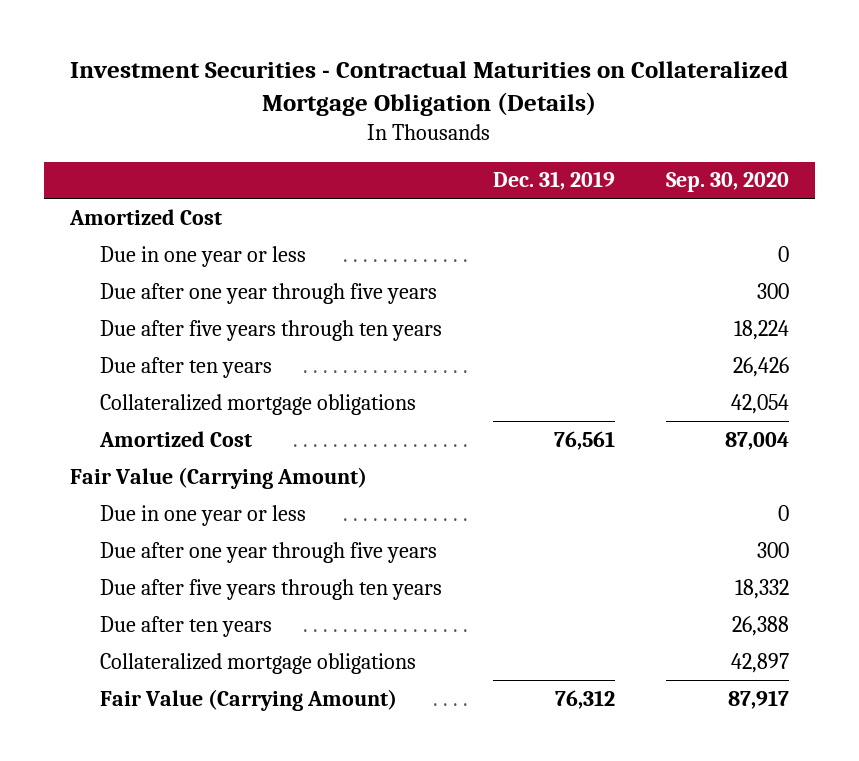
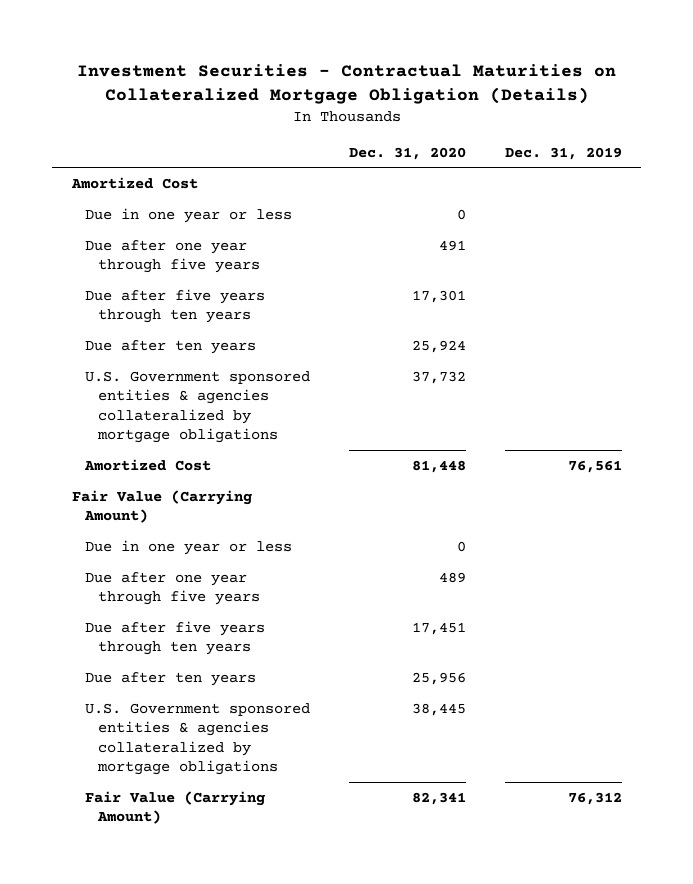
[666,172,790,193] Sep. 30, 2020 -> none
none -> [348,146,466,160] Dec. 31, 2020
[100,393,417,415] Collateralized mortgage obligations -> [84,370,310,444] U.S. Government sponsored entities & agencies collateralized by mortgage obligations
[100,652,417,674] Collateralized mortgage obligations -> [84,702,310,776] U.S. Government sponsored entities & agencies collateralized by mortgage obligations

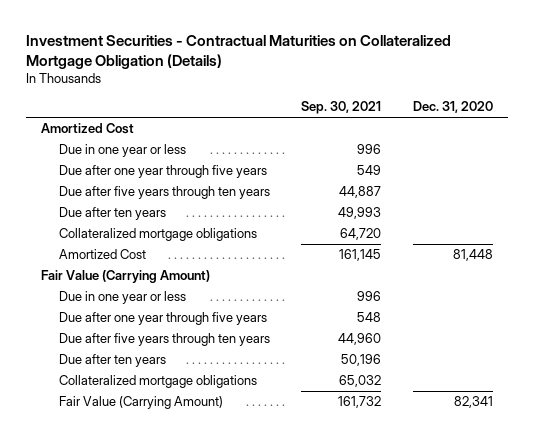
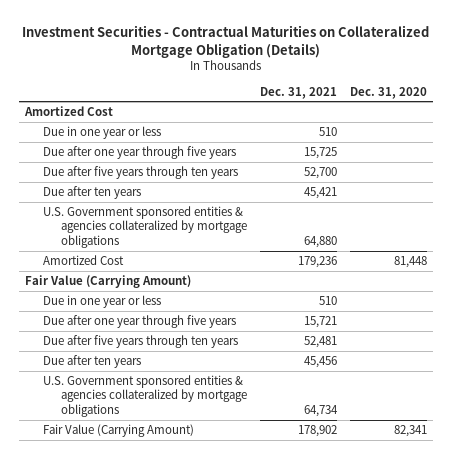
[301,101,382,115] Sep. 30, 2021 -> none
none -> [259,86,337,99] Dec. 31, 2021
[58,228,257,242] Collateralized mortgage obligations -> [43,206,248,248] U.S. Government sponsored entities & agencies collateralized by mortgage obligations
[58,375,257,389] Collateralized mortgage obligations -> [43,375,248,417] U.S. Government sponsored entities & agencies collateralized by mortgage obligations

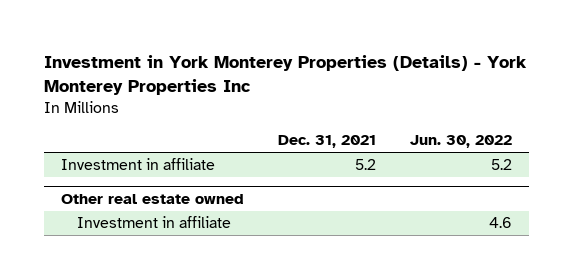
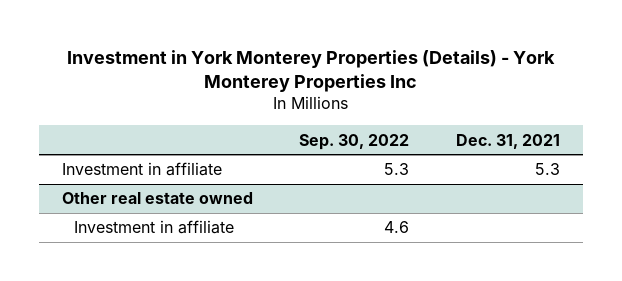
[409,135,512,149] Jun. 30, 2022 -> none
none -> [299,133,410,150] Sep. 30, 2022
[354,159,376,171] 5.2 -> [534,163,560,176] 5.3

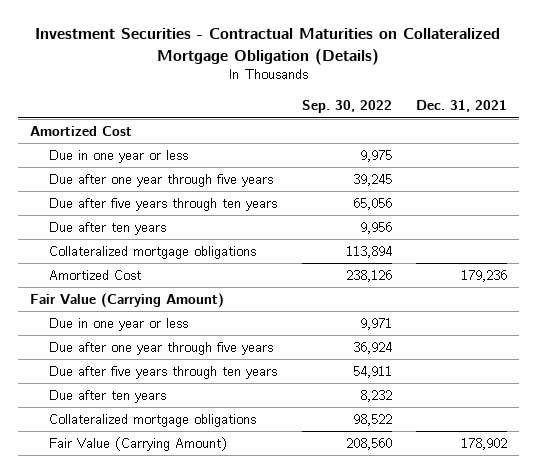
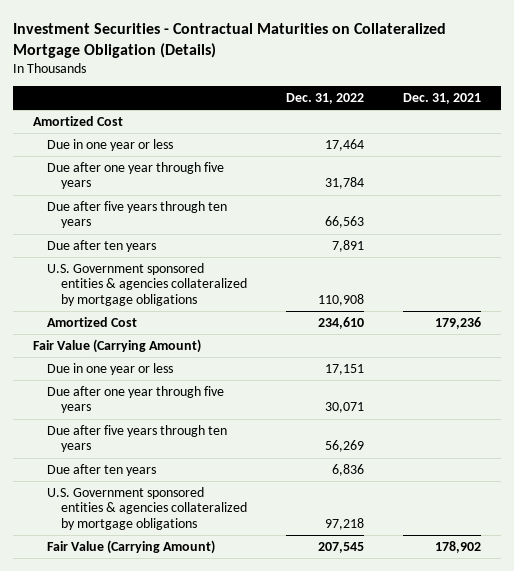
[301,100,392,114] Sep. 30, 2022 -> none
none -> [286,92,365,104] Dec. 31, 2022
[49,245,257,259] Collateralized mortgage obligations -> [47,262,248,307] U.S. Government sponsored entities & agencies collateralized by mortgage obligations
[49,413,257,427] Collateralized mortgage obligations -> [47,486,248,531] U.S. Government sponsored entities & agencies collateralized by mortgage obligations

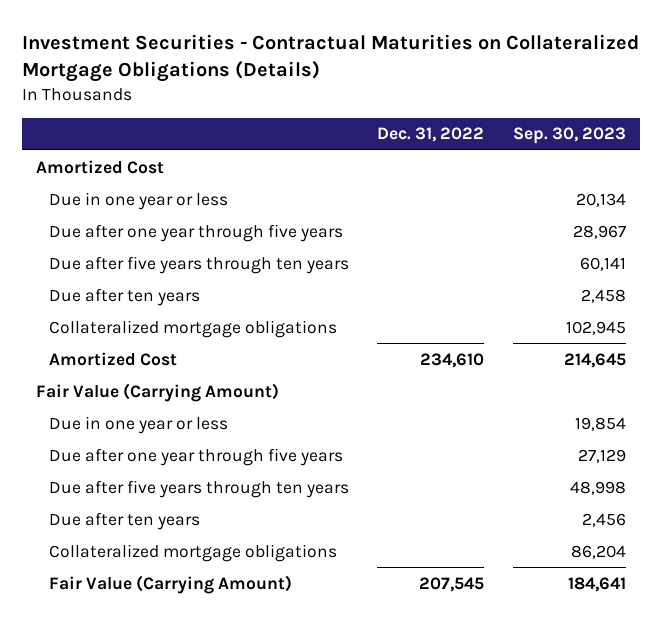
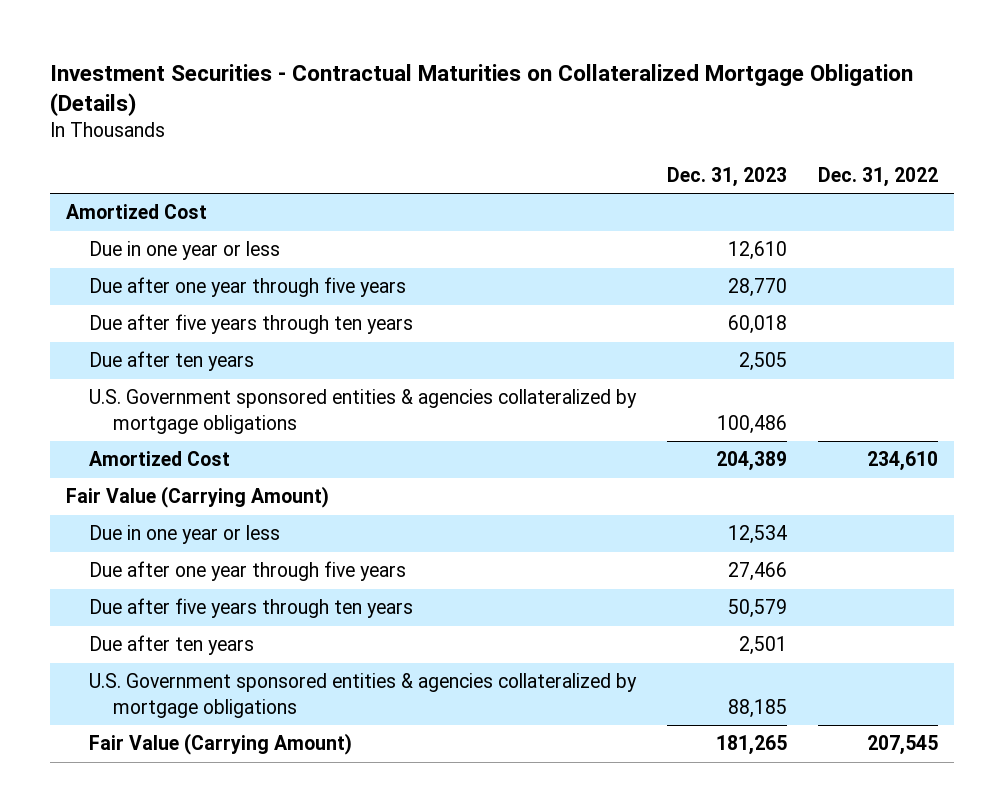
[22,34,640,83] Investment Securities - Contractual Maturities on Collateralized Mortgage Obligations (Details) -> [50,63,914,116] Investment Securities - Contractual Maturities on Collateralized Mortgage Obligation (Details)
[512,127,626,145] Sep. 30, 2023 -> none
none -> [667,166,788,187] Dec. 31, 2023
[49,319,338,338] Collateralized mortgage obligations -> [89,389,638,434] U.S. Government sponsored entities & agencies collateralized by mortgage obligations
[49,543,338,562] Collateralized mortgage obligations -> [89,673,638,718] U.S. Government sponsored entities & agencies collateralized by mortgage obligations

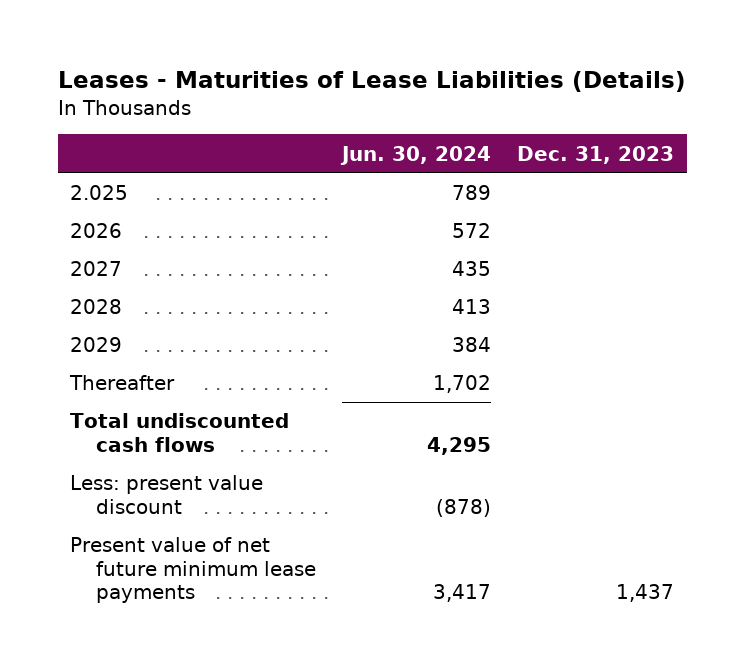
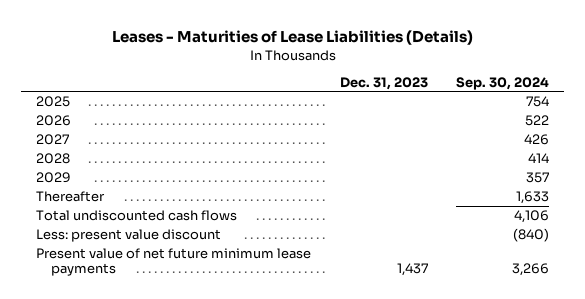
[340,145,492,165] Jun. 30, 2024 -> none
none -> [456,76,550,90] Sep. 30, 2024
[70,185,129,201] 2.025 -> [35,96,70,108] 2025

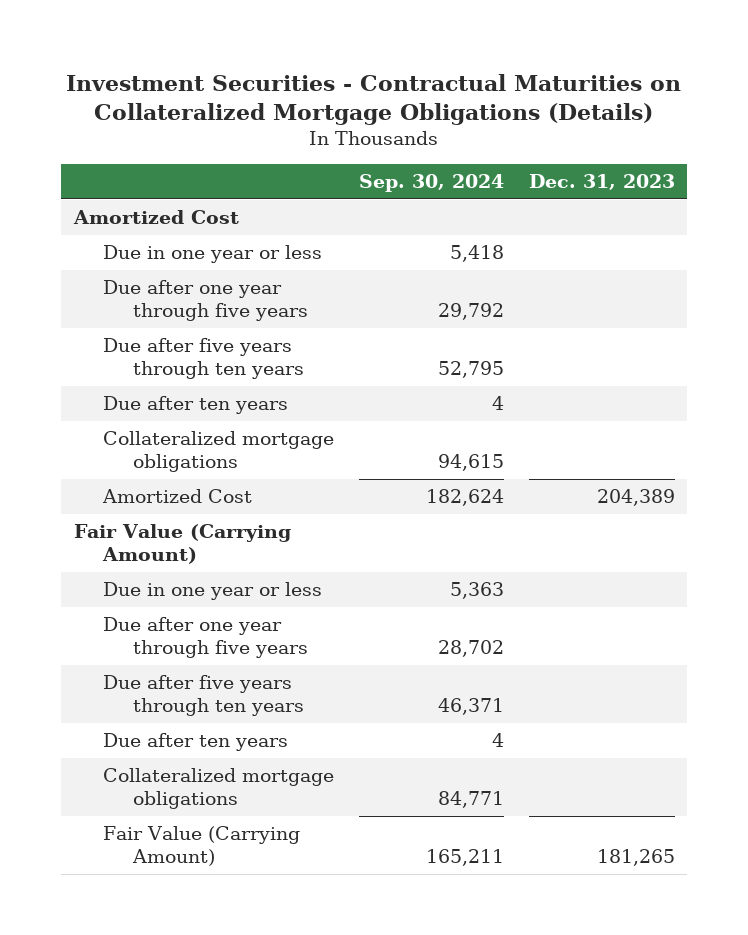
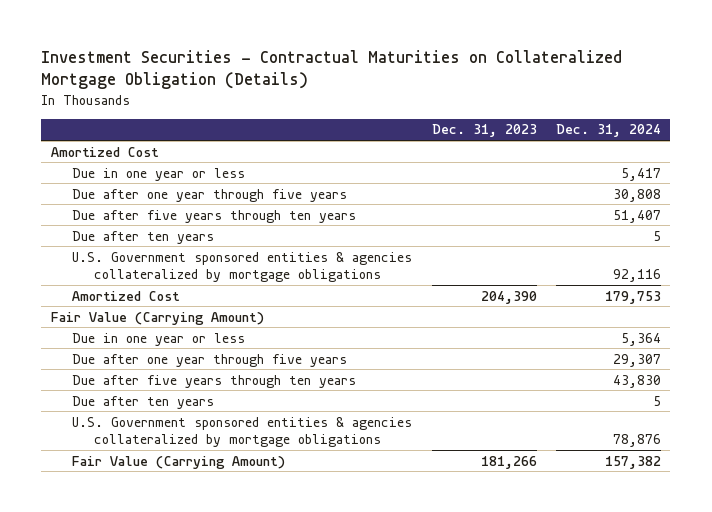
[66,73,682,125] Investment Securities - Contractual Maturities on Collateralized Mortgage Obligations (Details) -> [41,50,623,90] Investment Securities - Contractual Maturities on Collateralized Mortgage Obligation (Details)
[358,174,504,193] Sep. 30, 2024 -> none
none -> [555,124,661,138] Dec. 31, 2024
[103,431,335,473] Collateralized mortgage obligations -> [72,251,413,283] U.S. Government sponsored entities & agencies collateralized by mortgage obligations
[596,489,675,507] 204,389 -> [480,290,537,304] 204,390
[103,768,335,810] Collateralized mortgage obligations -> [72,416,413,448] U.S. Government sponsored entities & agencies collateralized by mortgage obligations
[596,849,675,867] 181,265 -> [480,455,537,469] 181,266

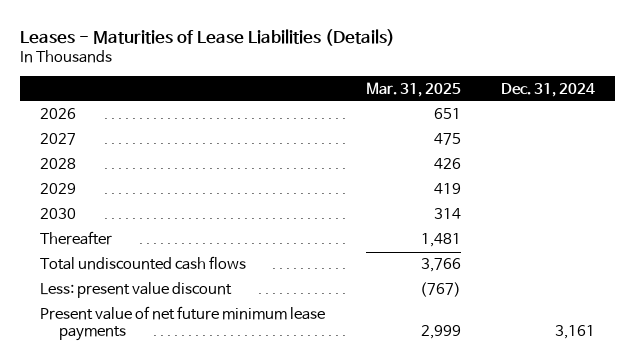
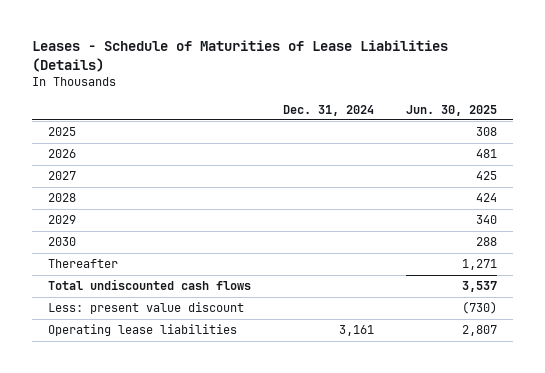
[20,28,396,46] Leases - Maturities of Lease Liabilities (Details) -> [32,40,449,72] Leases - Schedule of Maturities of Lease Liabilities (Details)
[365,81,461,97] Mar. 31, 2025 -> none
none -> [406,104,498,116] Jun. 30, 2025
none -> [48,127,77,137] 2025
[40,306,326,342] Present value of net future minimum lease payments -> [48,324,238,337] Operating lease liabilities

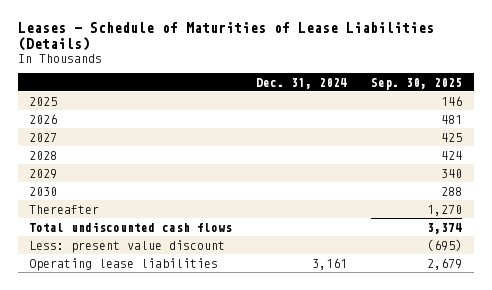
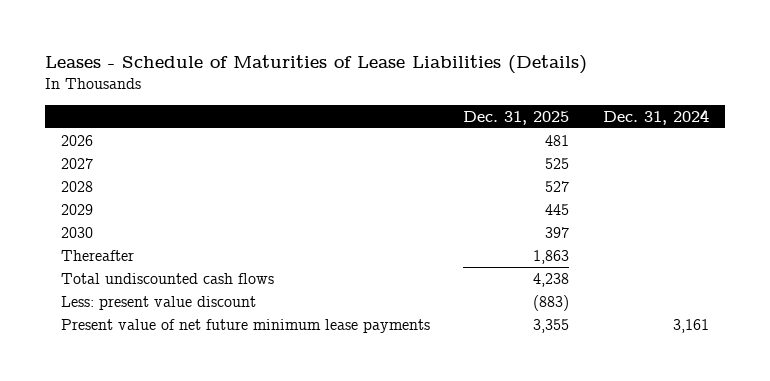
[371,77,463,90] Sep. 30, 2025 -> none
none -> [463,110,570,125] Dec. 31, 2025
[29,96,58,106] 2025 -> none
[29,257,219,271] Operating lease liabilities -> [61,319,431,334] Present value of net future minimum lease payments

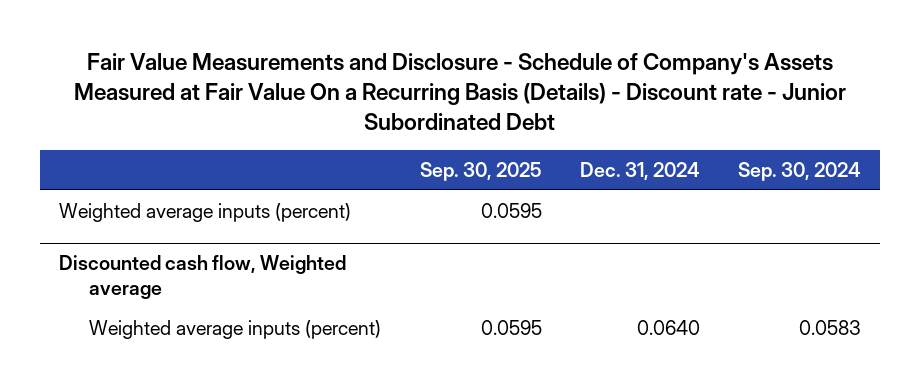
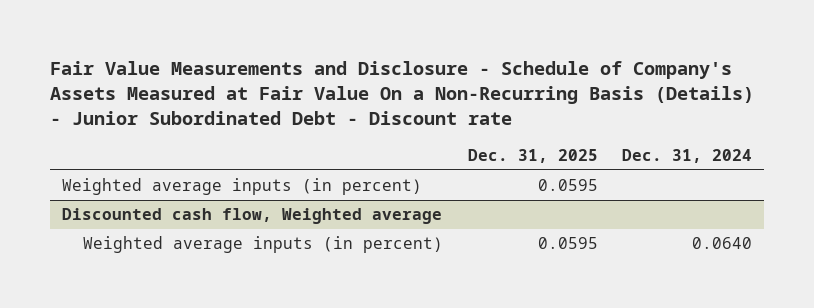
[73,52,846,131] Fair Value Measurements and Disclosure - Schedule of Company's Assets Measured at Fair Value On a Recurring Basis (Details) - Discount rate - Junior Subordinated Debt -> [50,60,755,125] Fair Value Measurements and Disclosure - Schedule of Company's Assets Measured at Fair Value On a Non-Recurring Basis (Details) - Junior Subordinated Debt - Discount rate
[419,161,542,181] Sep. 30, 2025 -> none
[737,161,861,181] Sep. 30, 2024 -> none
none -> [467,149,598,164] Dec. 31, 2025
[58,202,351,222] Weighted average inputs (percent) -> [62,178,423,196] Weighted average inputs (in percent)
[89,319,382,339] Weighted average inputs (percent) -> [83,236,444,254] Weighted average inputs (in percent)

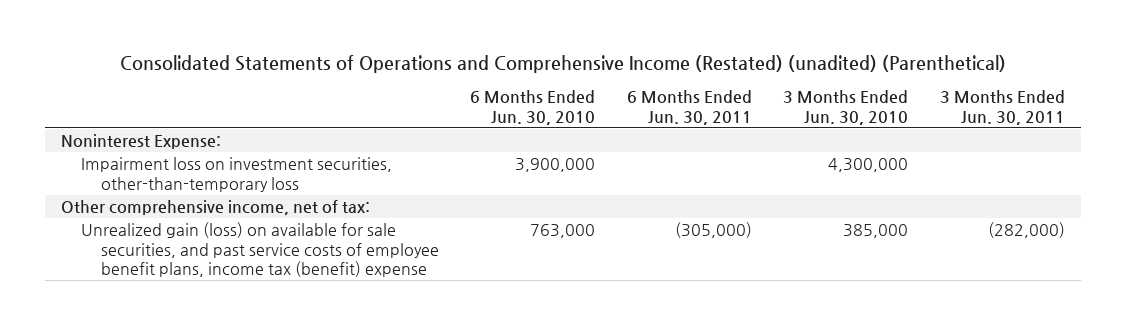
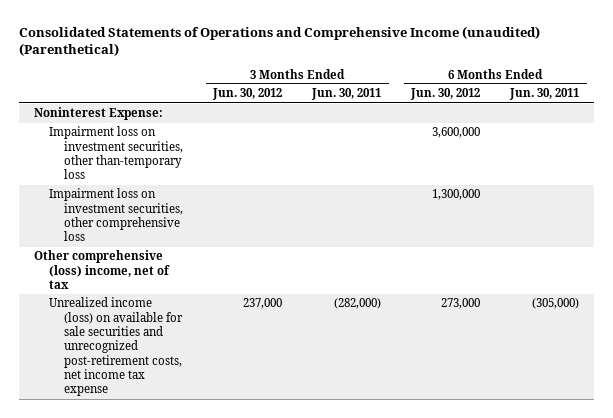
[119,55,1006,74] Consolidated Statements of Operations and Comprehensive Income (Restated) (unadited) (Parenthetical) -> [19,25,541,57] Consolidated Statements of Operations and Comprehensive Income (unaudited) (Parenthetical)
[470,90,596,125] 6 Months Ended Jun. 30, 2010 -> none
[783,90,909,125] 3 Months Ended Jun. 30, 2010 -> none
none -> [212,88,283,101] Jun. 30, 2012
none -> [410,88,481,101] Jun. 30, 2012
[80,157,392,192] Impairment loss on investment securities, other-than-temporary loss -> [49,126,184,180] Impairment loss on investment securities, other than-temporary loss
none -> [49,188,184,242] Impairment loss on investment securities, other comprehensive loss
[60,200,370,216] Other comprehensive income, net of tax: -> [34,250,171,290] Other comprehensive (loss) income, net of tax
[80,222,439,277] Unrealized gain (loss) on available for sale securities, and past service costs of employee benefit plans, income tax (benefit) expense -> [49,297,184,397] Unrealized income (loss) on available for sale securities and unrecognized post-retirement costs, net income tax expense

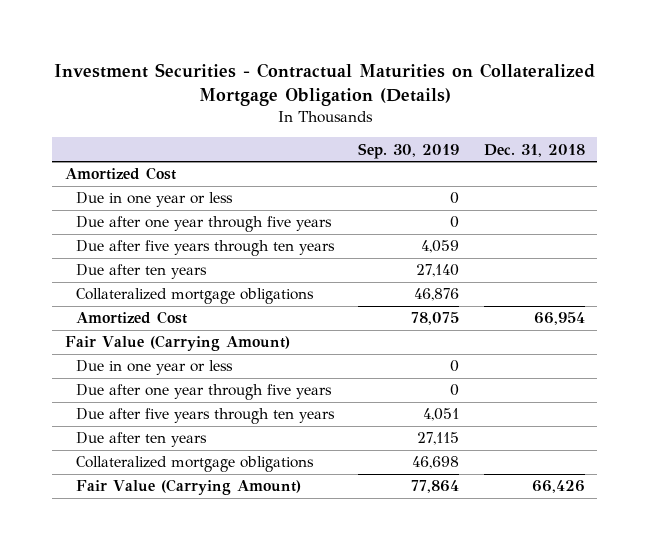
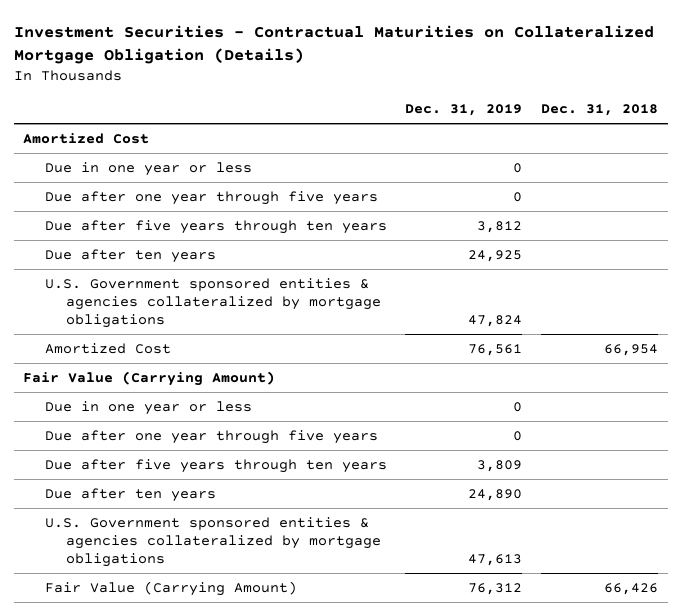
[358,142,460,159] Sep. 30, 2019 -> none
none -> [405,104,523,117] Dec. 31, 2019
[75,288,314,305] Collateralized mortgage obligations -> [44,277,381,328] U.S. Government sponsored entities & agencies collateralized by mortgage obligations
[75,456,314,473] Collateralized mortgage obligations -> [44,516,381,567] U.S. Government sponsored entities & agencies collateralized by mortgage obligations

